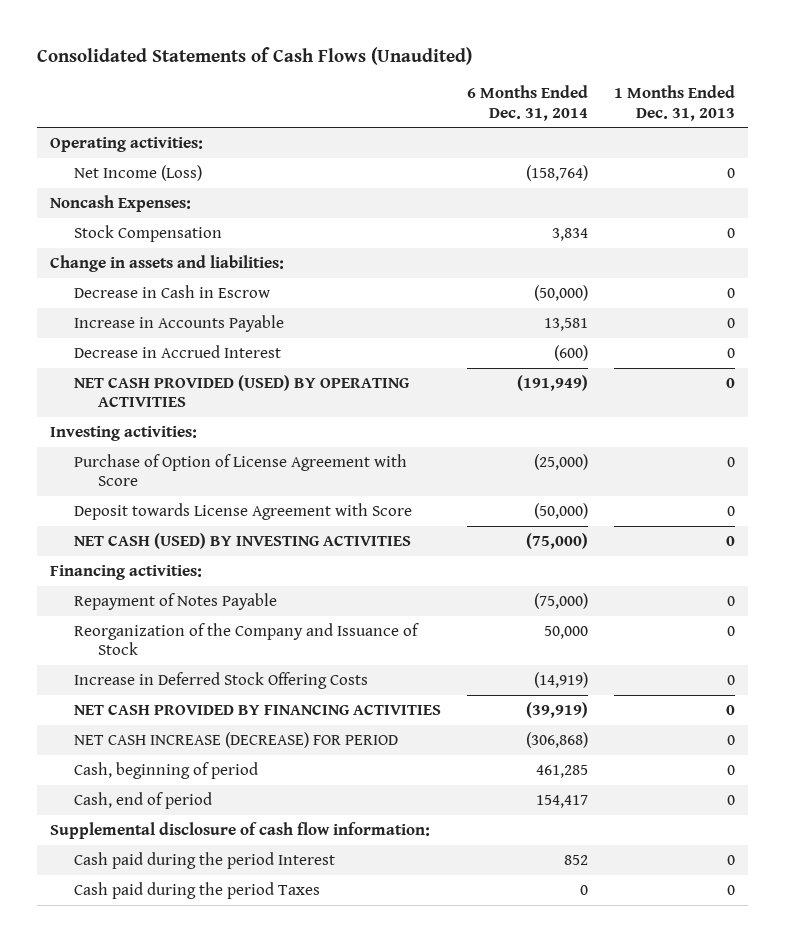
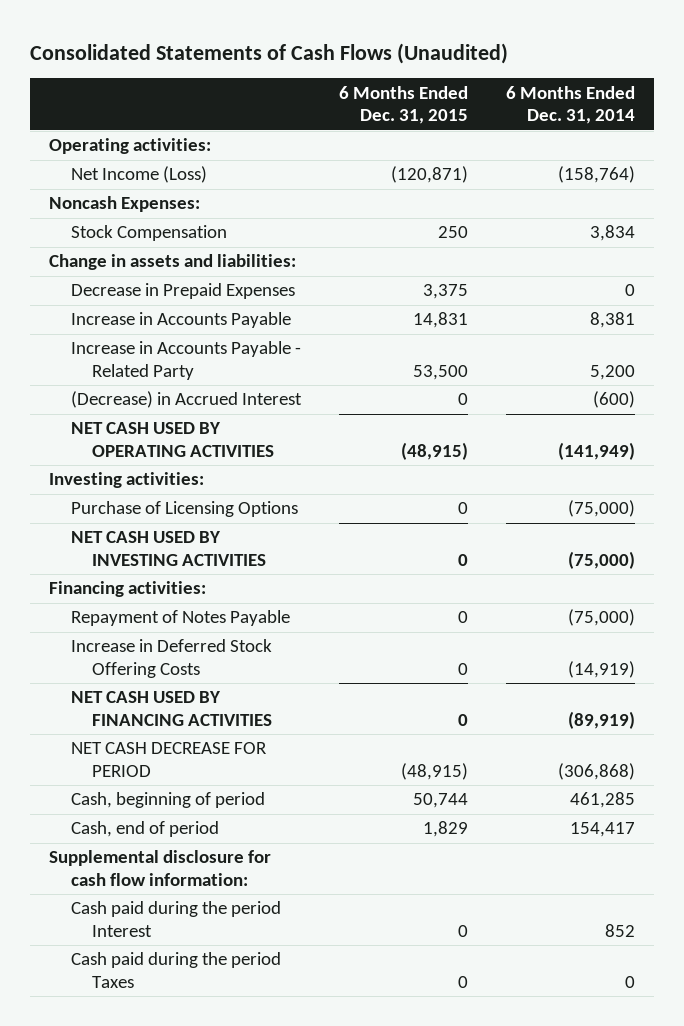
[614,85,736,121] 1 Months Ended Dec. 31, 2013 -> none
none -> [338,85,468,125] 6 Months Ended Dec. 31, 2015
[74,284,271,298] Decrease in Cash in Escrow -> none
none -> [70,283,295,300] Decrease in Prepaid Expenses
[544,317,589,331] 13,581 -> [589,312,635,329] 8,381
none -> [70,341,301,380] Increase in Accounts Payable - Related Party
[74,344,282,358] Decrease in Accrued Interest -> [70,391,302,409] (Decrease) in Accrued Interest
[74,374,410,408] NET CASH PROVIDED (USED) BY OPERATING ACTIVITIES -> [70,422,275,457] NET CASH USED BY OPERATING ACTIVITIES
[517,374,589,391] (191,949) -> [557,441,635,460] (141,949)
[74,453,408,487] Purchase of Option of License Agreement with Score -> none
[74,502,413,520] Deposit towards License Agreement with Score -> none
none -> [70,501,298,518] Purchase of Licensing Options
[74,532,412,549] NET CASH (USED) BY INVESTING ACTIVITIES -> [70,531,267,566] NET CASH USED BY INVESTING ACTIVITIES
[74,622,420,656] Reorganization of the Company and Issuance of Stock -> none
[74,703,442,715] NET CASH PROVIDED BY FINANCING ACTIVITIES -> [70,691,273,726] NET CASH USED BY FINANCING ACTIVITIES
[526,701,589,718] (39,919) -> [567,710,635,729] (89,919)
[74,731,399,748] NET CASH INCREASE (DECREASE) FOR PERIOD -> [70,742,267,777] NET CASH DECREASE FOR PERIOD
[49,821,430,839] Supplemental disclosure of cash flow information: -> [49,850,272,886] Supplemental disclosure for cash flow information:

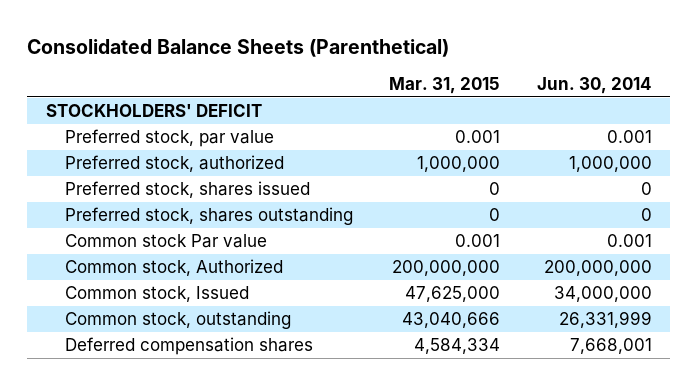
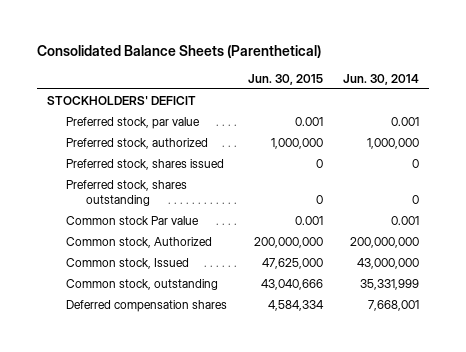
[389,77,501,95] Mar. 31, 2015 -> none
none -> [247,73,323,85] Jun. 30, 2015
[554,286,653,303] 34,000,000 -> [356,258,419,270] 43,000,000
[559,311,653,329] 26,331,999 -> [359,279,419,291] 35,331,999

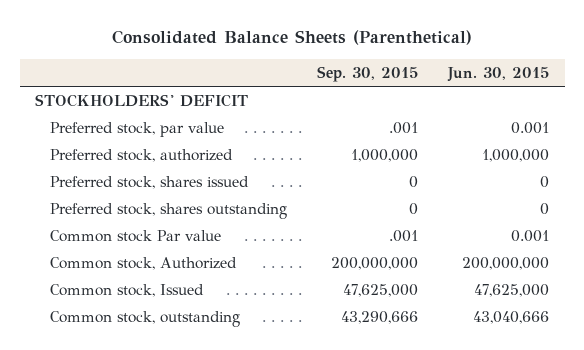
[342,73,419,85] Jun. 30, 2014 -> none
none -> [317,65,419,82] Sep. 30, 2015
[66,300,228,313] Deferred compensation shares -> none

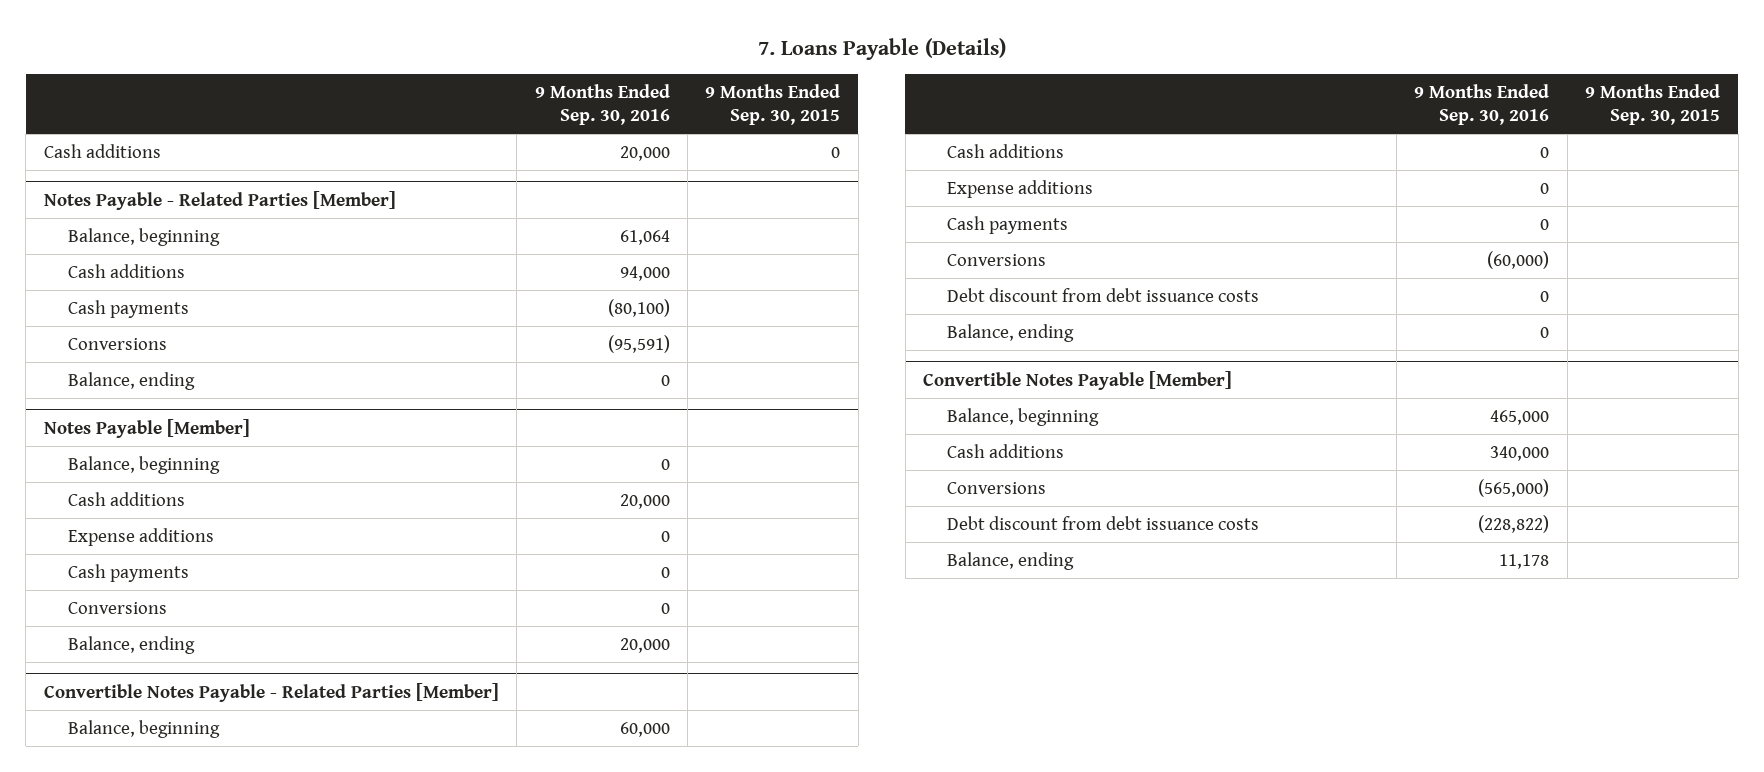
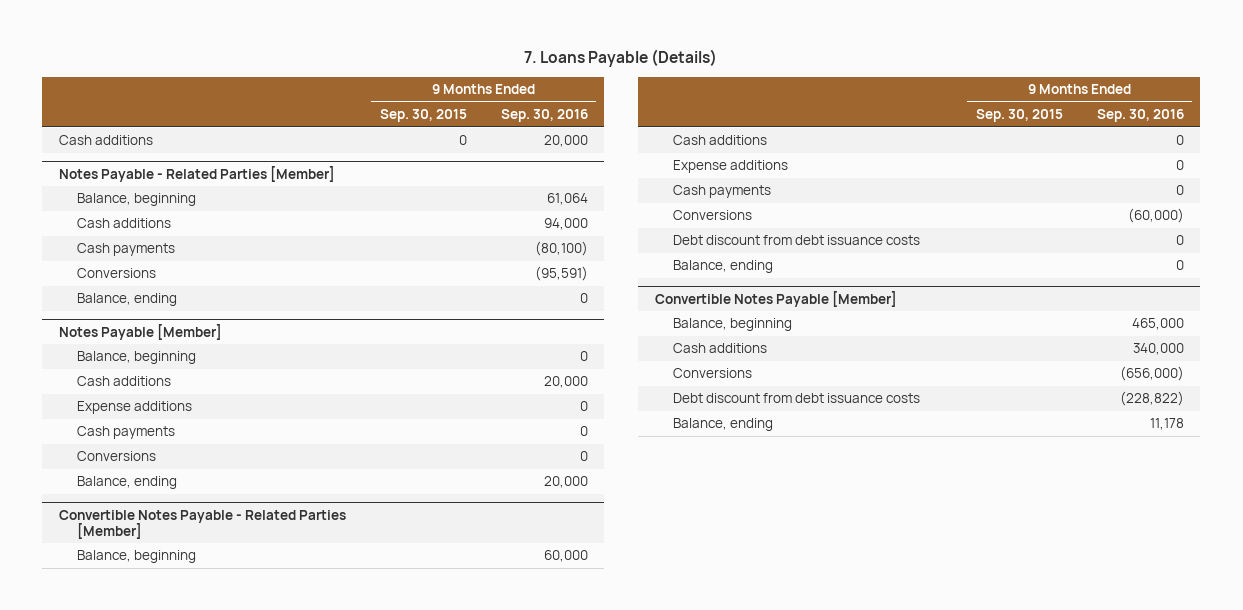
[1478,478,1550,497] (565,000) -> [1119,366,1184,382] (656,000)

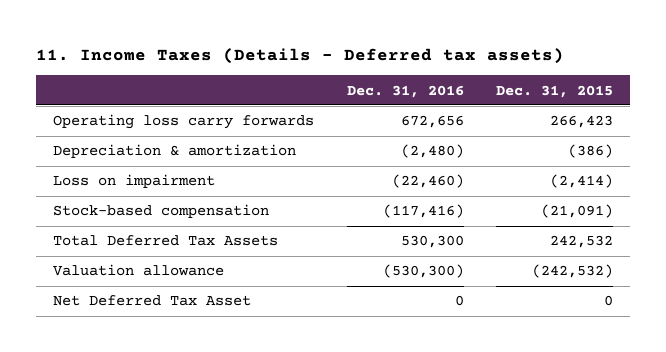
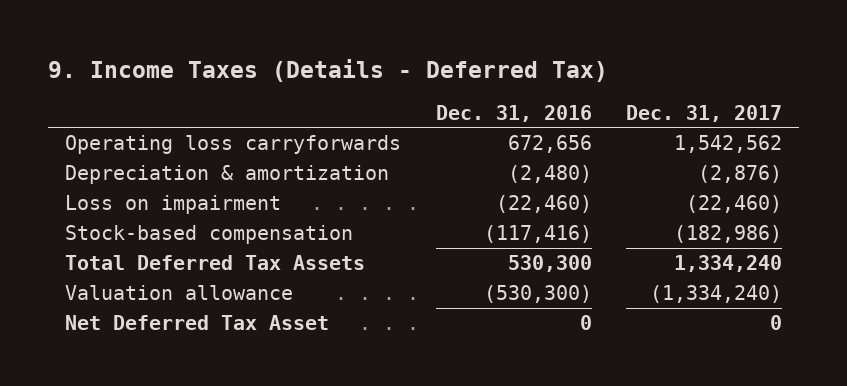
[36,48,565,65] 11. Income Taxes (Details - Deferred tax assets) -> [48,59,609,83] 9. Income Taxes (Details - Deferred Tax)
[496,84,614,98] Dec. 31, 2015 -> none
none -> [625,104,782,122] Dec. 31, 2017
[52,114,314,130] Operating loss carry forwards -> [65,134,402,154] Operating loss carryforwards

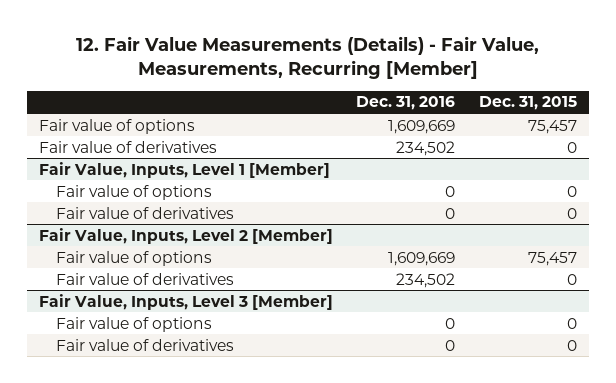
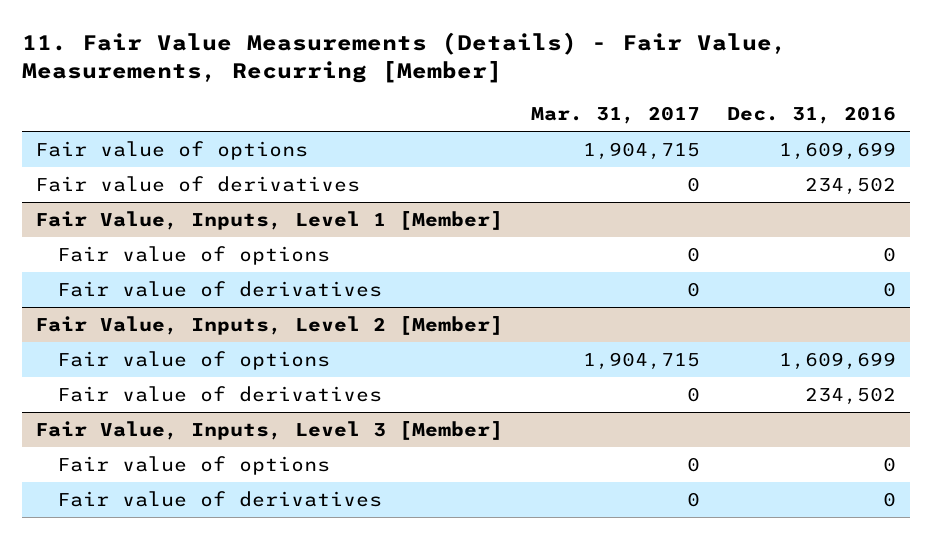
[75,35,539,80] 12. Fair Value Measurements (Details) - Fair Value, Measurements, Recurring [Member] -> [21,32,787,84] 11. Fair Value Measurements (Details) - Fair Value, Measurements, Recurring [Member]
[478,96,577,111] Dec. 31, 2015 -> none
none -> [530,106,700,125] Mar. 31, 2017
[388,119,456,134] 1,609,669 -> [779,141,897,160] 1,609,699
[388,251,456,266] 1,609,669 -> [779,351,897,370] 1,609,699

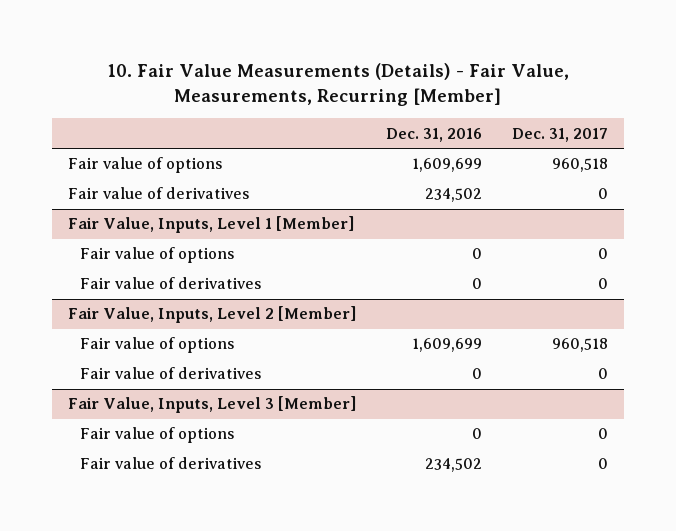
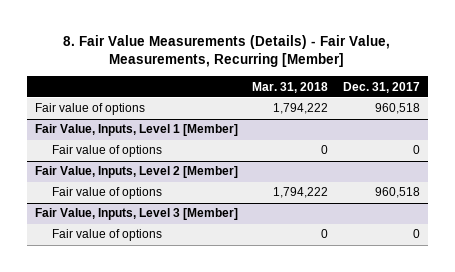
[107,63,570,107] 10. Fair Value Measurements (Details) - Fair Value, Measurements, Recurring [Member] -> [63,34,391,68] 8. Fair Value Measurements (Details) - Fair Value, Measurements, Recurring [Member]
[386,127,483,142] Dec. 31, 2016 -> none
none -> [252,81,329,93] Mar. 31, 2018
[67,187,249,200] Fair value of derivatives -> none
[80,277,262,290] Fair value of derivatives -> none
[80,367,262,380] Fair value of derivatives -> none
[80,457,262,470] Fair value of derivatives -> none

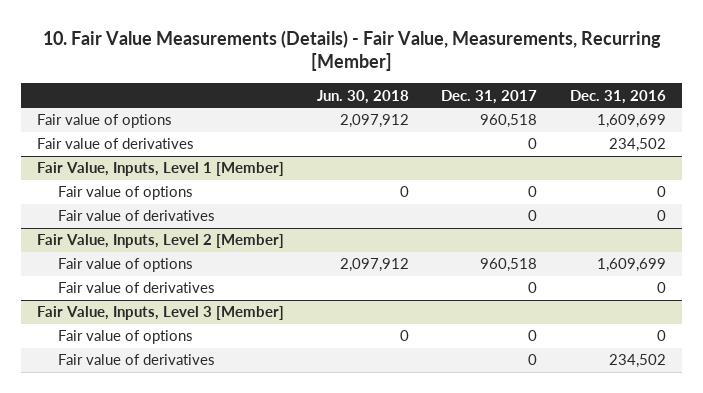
[63,34,391,68] 8. Fair Value Measurements (Details) - Fair Value, Measurements, Recurring [Member] -> [42,29,661,72] 10. Fair Value Measurements (Details) - Fair Value, Measurements, Recurring [Member]
[252,81,329,93] Mar. 31, 2018 -> none
none -> [316,89,409,104] Jun. 30, 2018
none -> [569,89,666,104] Dec. 31, 2016
none -> [37,138,195,150] Fair value of derivatives
none -> [58,210,216,222] Fair value of derivatives
none -> [58,282,216,294] Fair value of derivatives
none -> [58,354,216,366] Fair value of derivatives

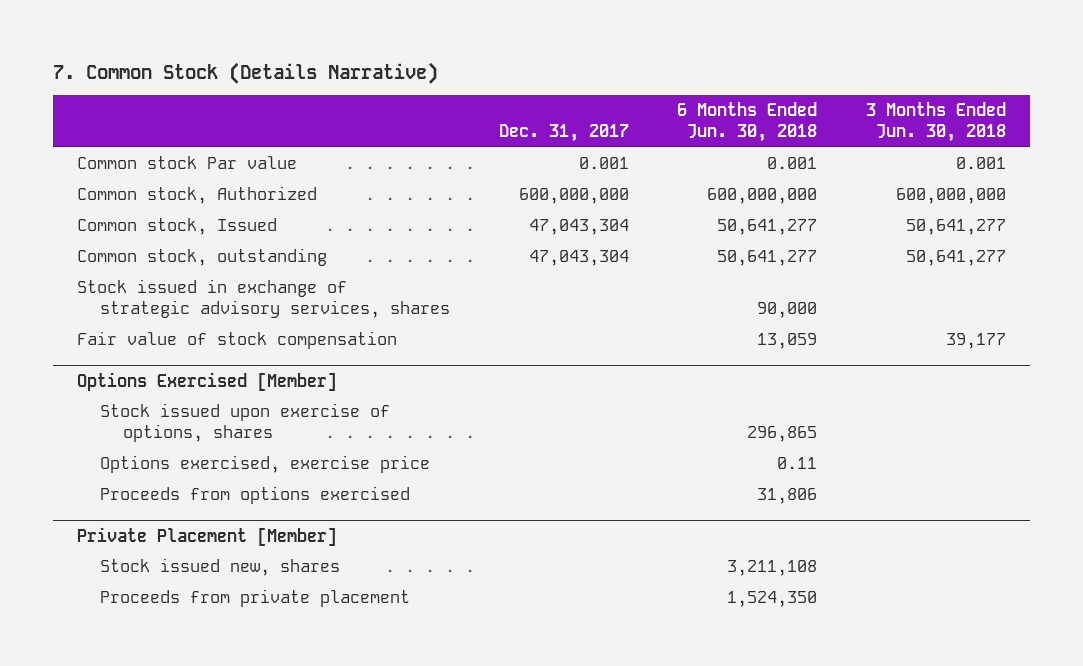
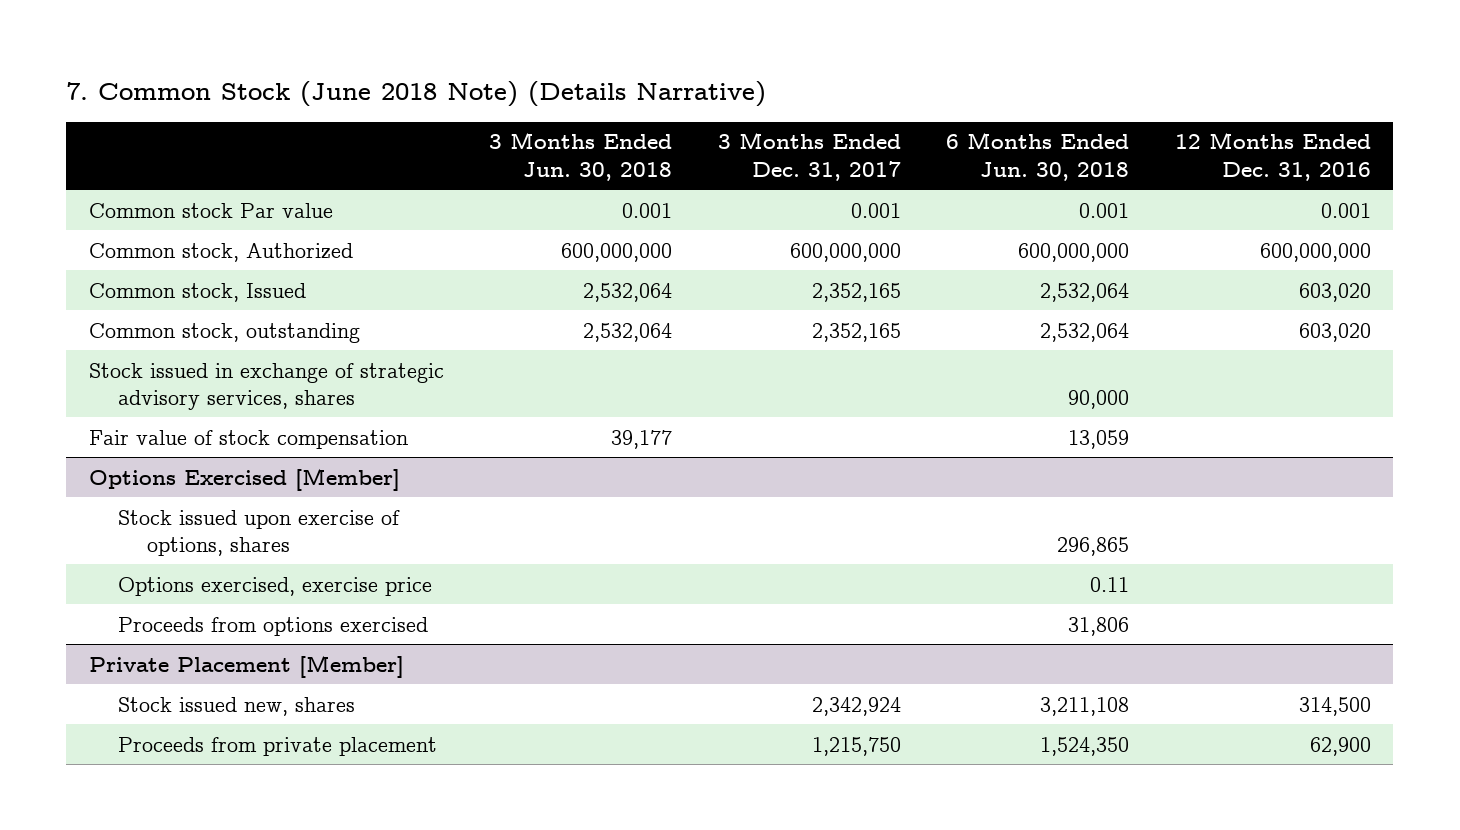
[52,61,438,84] 7. Common Stock (Details Narrative) -> [66,81,767,108] 7. Common Stock (June 2018 Note) (Details Narrative)
[498,124,629,143] Dec. 31, 2017 -> none
none -> [717,132,901,181] 3 Months Ended Dec. 31, 2017
none -> [1174,132,1371,181] 12 Months Ended Dec. 31, 2016
[717,219,818,236] 50,641,277 -> [1040,282,1130,302] 2,532,064
[906,219,1007,236] 50,641,277 -> [583,282,673,302] 2,532,064
[717,250,818,267] 50,641,277 -> [1040,322,1130,342] 2,532,064
[906,250,1007,267] 50,641,277 -> [583,322,673,342] 2,532,064

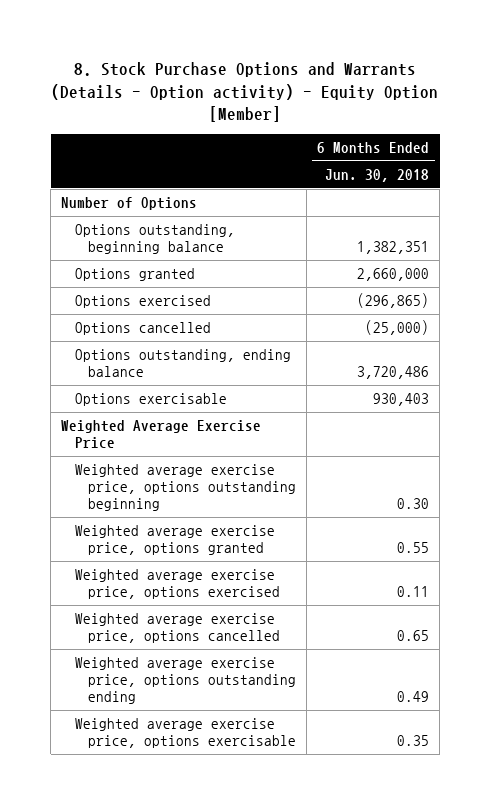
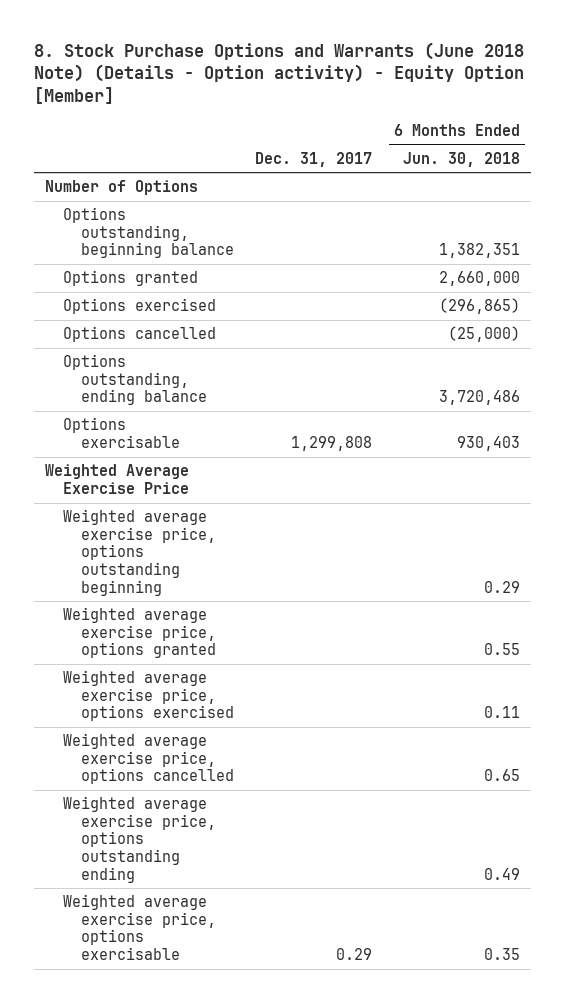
[51,61,439,123] 8. Stock Purchase Options and Warrants (Details - Option activity) - Equity Option [Member] -> [34,41,525,104] 8. Stock Purchase Options and Warrants (June 2018 Note) (Details - Option activity) - Equity Option [Member]
none -> [255,151,373,167] Dec. 31, 2017
[397,498,430,510] 0.30 -> [483,580,520,593] 0.29

